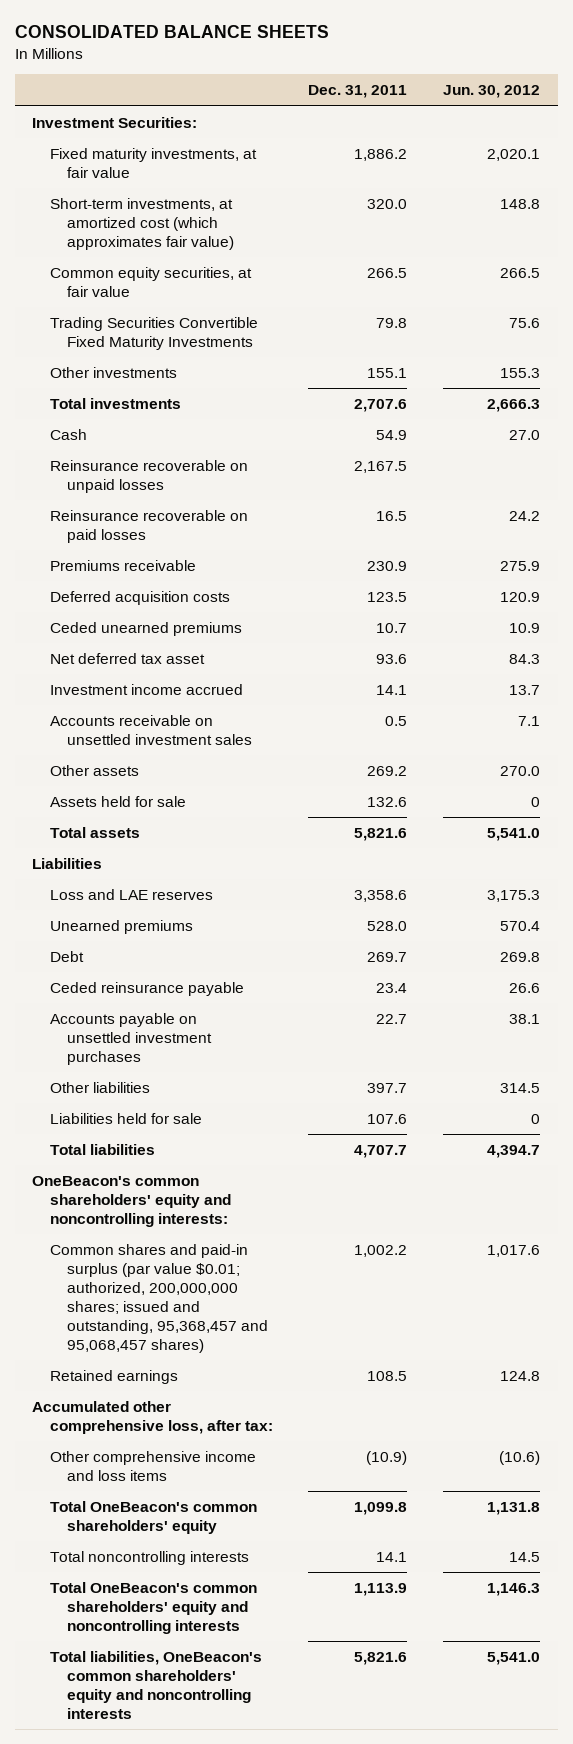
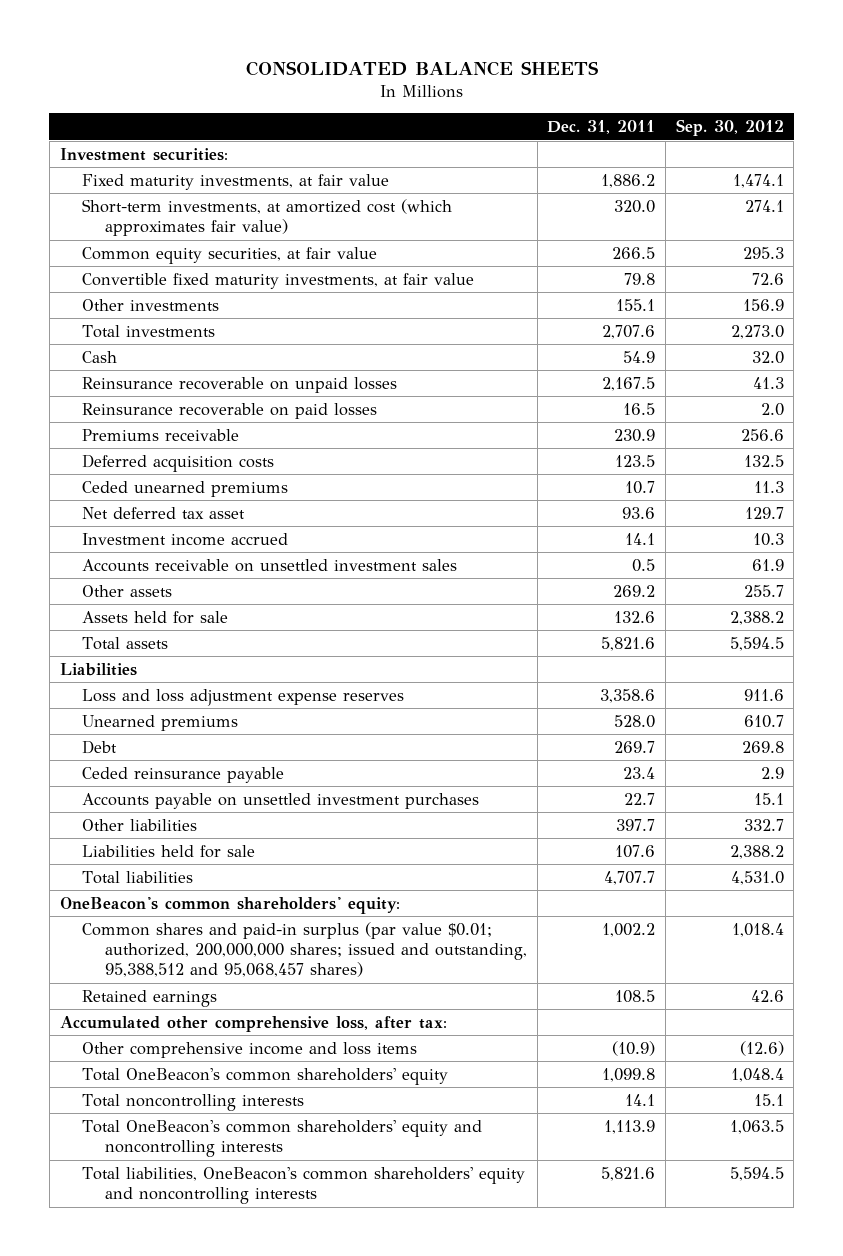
[443,85,541,99] Jun. 30, 2012 -> none
none -> [675,119,784,137] Sep. 30, 2012
[32,116,198,128] Investment Securities: -> [59,147,228,161] Investment securities:
[49,316,258,350] Trading Securities Convertible Fixed Maturity Investments -> [82,272,475,289] Convertible fixed maturity investments, at fair value
[49,888,213,900] Loss and LAE reserves -> [82,688,405,706] Loss and loss adjustment expense reserves
[32,1175,231,1227] OneBeacon's common shareholders' equity and noncontrolling interests: -> [59,896,400,914] OneBeacon's common shareholders' equity:
[49,1243,268,1353] Common shares and paid-in surplus (par value $0.01; authorized, 200,000,000 shares; issued and outstanding, 95,368,457 and 95,068,457 shares) -> [82,921,527,978] Common shares and paid-in surplus (par value $0.01; authorized, 200,000,000 shares; issued and outstanding, 95,388,512 and 95,068,457 shares)

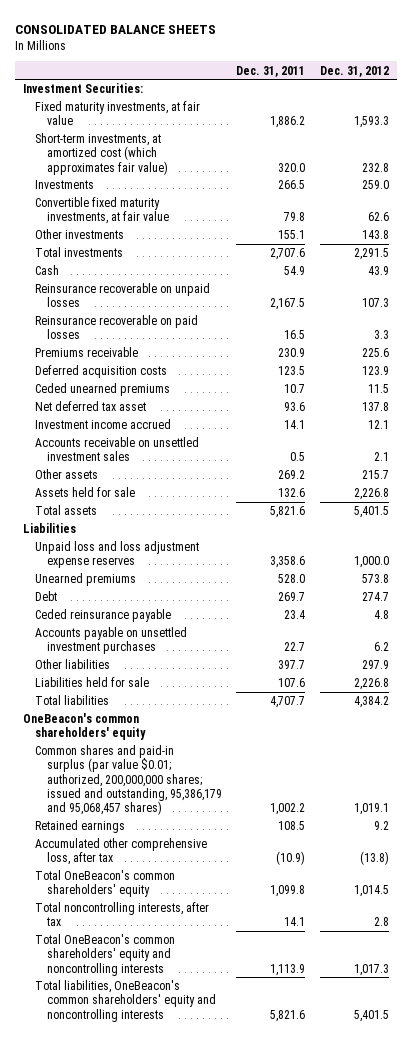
[675,119,784,137] Sep. 30, 2012 -> none
none -> [320,65,390,77] Dec. 31, 2012
[59,147,228,161] Investment securities: -> [22,83,143,94] Investment Securities:
[82,246,378,264] Common equity securities, at fair value -> [34,180,94,190] Investments
[82,688,405,706] Loss and loss adjustment expense reserves -> [34,541,199,569] Unpaid loss and loss adjustment expense reserves
[59,896,400,914] OneBeacon's common shareholders' equity: -> [22,713,146,741] OneBeacon's common shareholders' equity
[82,921,527,978] Common shares and paid-in surplus (par value $0.01; authorized, 200,000,000 shares; issued and outstanding, 95,388,512 and 95,068,457 shares) -> [34,745,222,816] Common shares and paid-in surplus (par value $0.01; authorized, 200,000,000 shares; issued and outstanding, 95,386,179 and 95,068,457 shares)
[59,1015,447,1032] Accumulated other comprehensive loss, after tax: -> none
[82,1041,418,1058] Other comprehensive income and loss items -> [34,838,207,866] Accumulated other comprehensive loss, after tax
[82,1093,305,1111] Total noncontrolling interests -> [34,902,209,927] Total noncontrolling interests, after tax

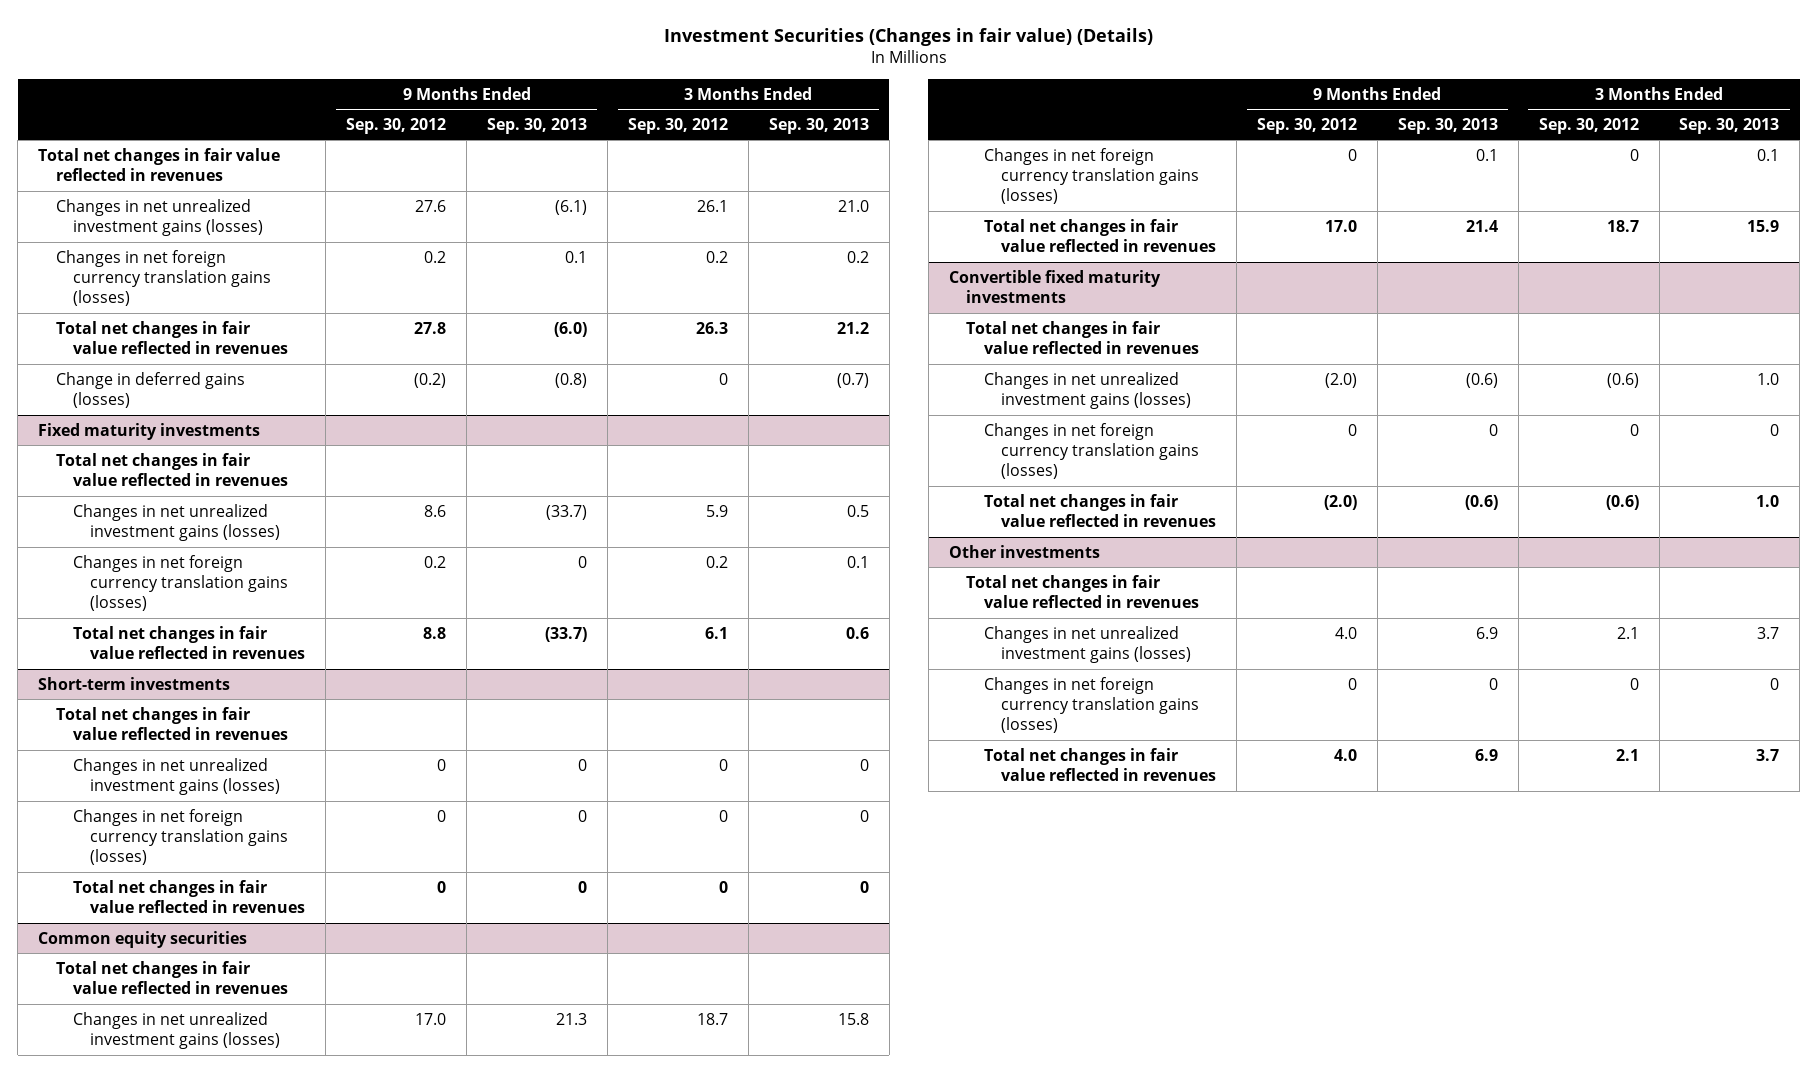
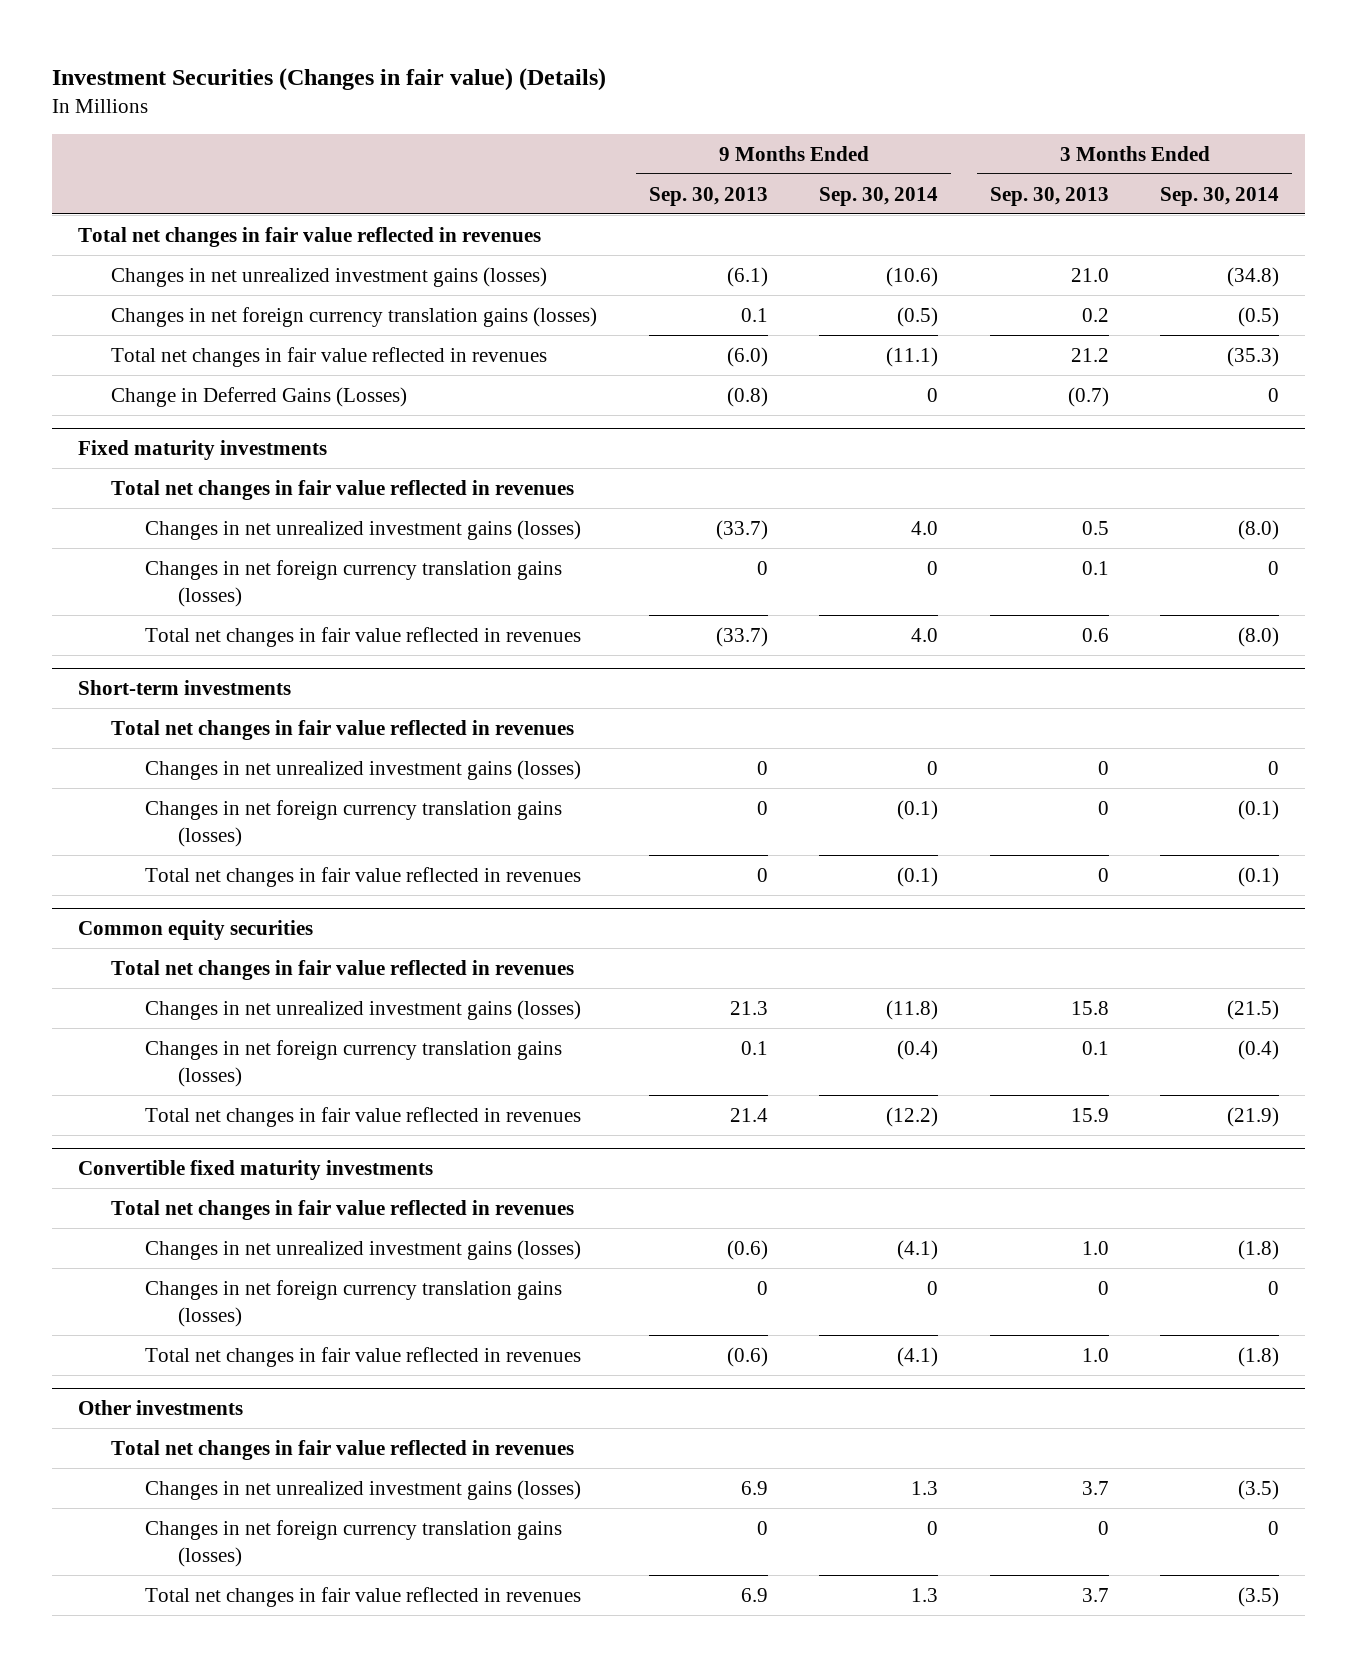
[346,117,447,134] Sep. 30, 2012 -> none
[627,117,728,134] Sep. 30, 2012 -> none
none -> [819,186,939,206] Sep. 30, 2014
none -> [1160,186,1280,206] Sep. 30, 2014
[55,371,245,409] Change in deferred gains (losses) -> [111,386,408,407] Change in Deferred Gains (Losses)

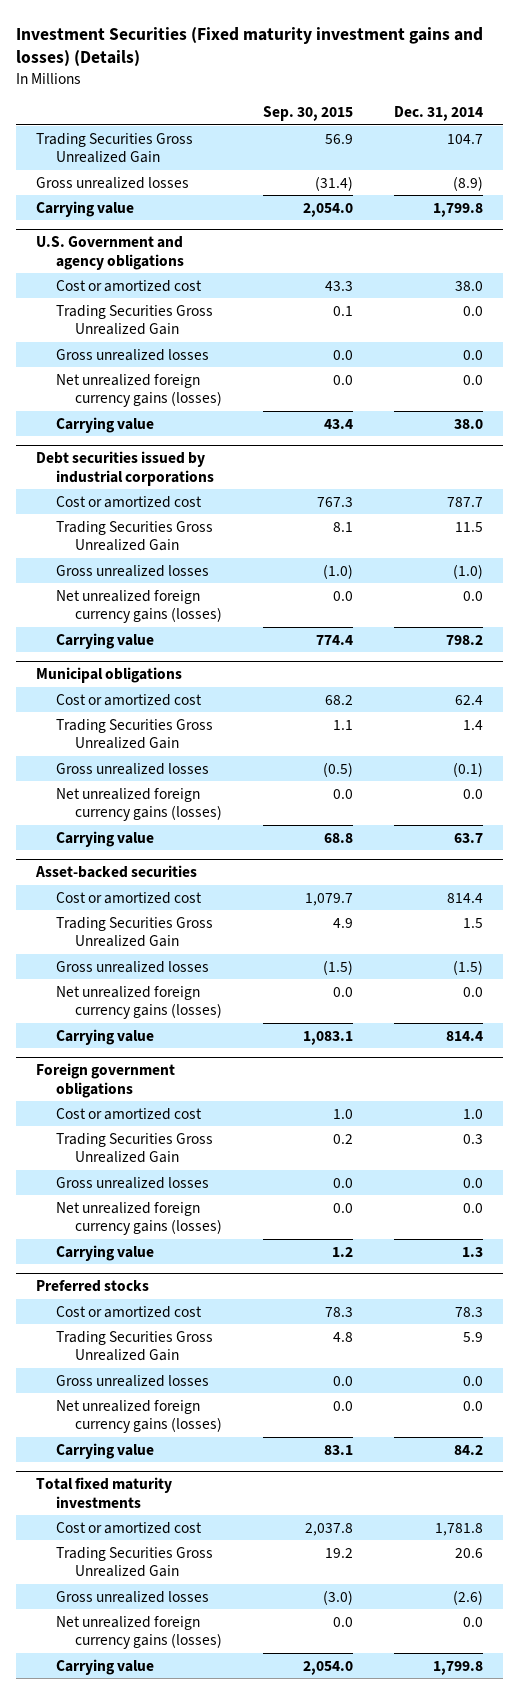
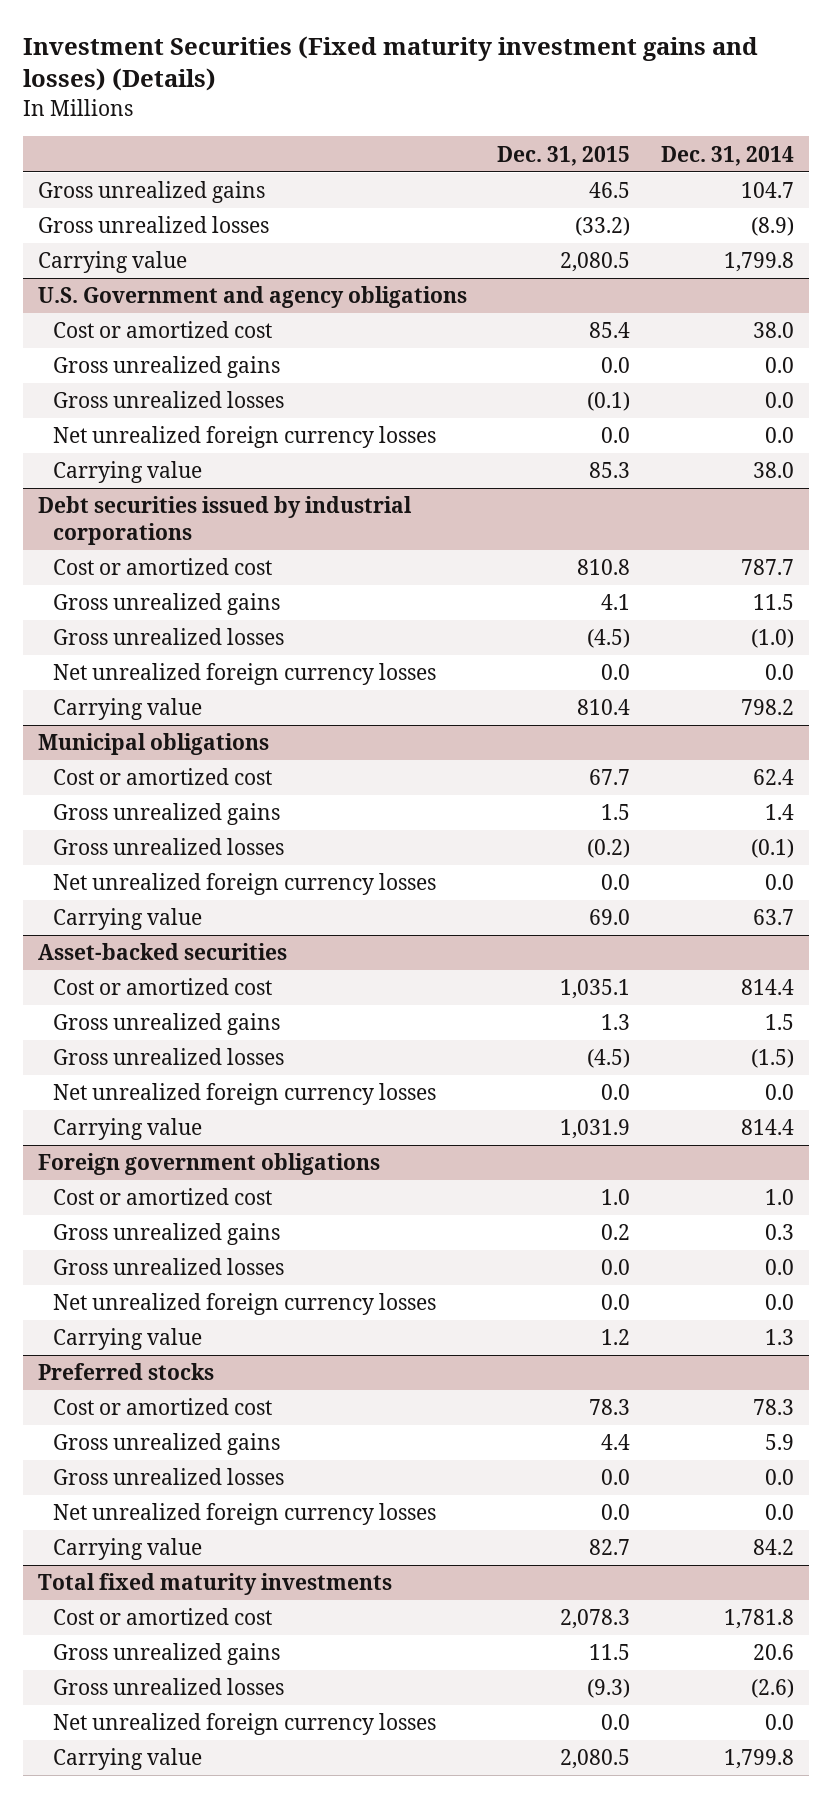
[262,106,353,122] Sep. 30, 2015 -> none
none -> [497,145,631,166] Dec. 31, 2015
[36,132,194,164] Trading Securities Gross Unrealized Gain -> [38,181,266,204] Gross unrealized gains
[55,304,213,336] Trading Securities Gross Unrealized Gain -> [53,356,281,379] Gross unrealized gains
[55,373,222,408] Net unrealized foreign currency gains (losses) -> [53,426,437,449] Net unrealized foreign currency losses
[55,520,213,552] Trading Securities Gross Unrealized Gain -> [53,593,281,616] Gross unrealized gains
[55,589,222,624] Net unrealized foreign currency gains (losses) -> [53,663,437,686] Net unrealized foreign currency losses
[55,718,213,750] Trading Securities Gross Unrealized Gain -> [53,803,281,826] Gross unrealized gains
[55,787,222,822] Net unrealized foreign currency gains (losses) -> [53,873,437,896] Net unrealized foreign currency losses
[55,916,213,948] Trading Securities Gross Unrealized Gain -> [53,1013,281,1036] Gross unrealized gains
[55,985,222,1020] Net unrealized foreign currency gains (losses) -> [53,1083,437,1106] Net unrealized foreign currency losses
[55,1132,213,1164] Trading Securities Gross Unrealized Gain -> [53,1223,281,1246] Gross unrealized gains
[55,1201,222,1236] Net unrealized foreign currency gains (losses) -> [53,1293,437,1316] Net unrealized foreign currency losses
[55,1330,213,1362] Trading Securities Gross Unrealized Gain -> [53,1433,281,1456] Gross unrealized gains
[55,1399,222,1434] Net unrealized foreign currency gains (losses) -> [53,1503,437,1526] Net unrealized foreign currency losses
[55,1546,213,1578] Trading Securities Gross Unrealized Gain -> [53,1643,281,1666] Gross unrealized gains
[55,1615,222,1650] Net unrealized foreign currency gains (losses) -> [53,1713,437,1736] Net unrealized foreign currency losses

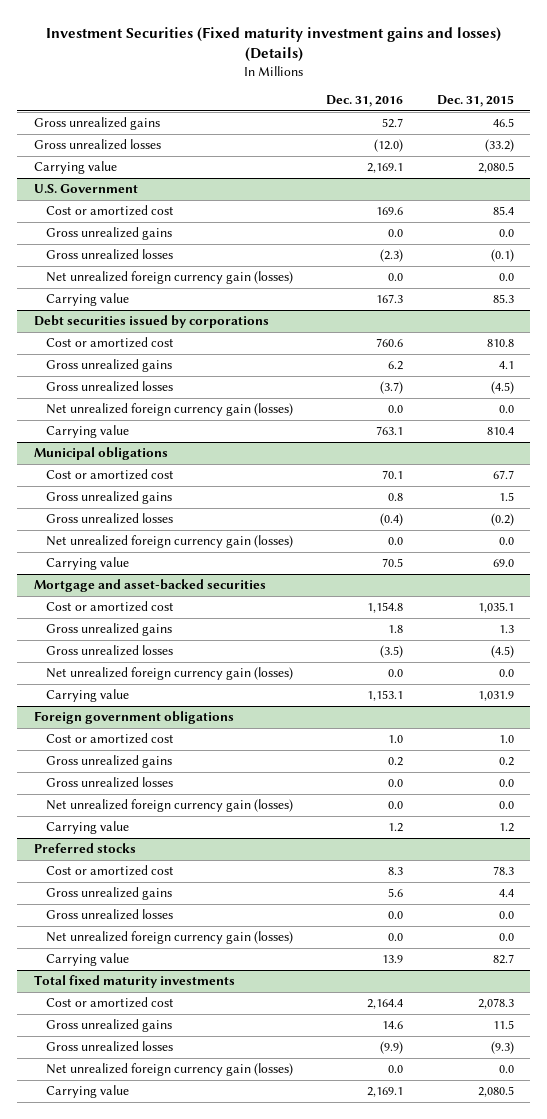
[660,145,794,166] Dec. 31, 2014 -> none
none -> [326,95,404,108] Dec. 31, 2016
[38,286,468,309] U.S. Government and agency obligations -> [33,184,138,194] U.S. Government
[53,426,437,449] Net unrealized foreign currency losses -> [45,271,293,285] Net unrealized foreign currency gain (losses)
[38,496,413,545] Debt securities issued by industrial corporations -> [33,315,269,329] Debt securities issued by corporations
[53,663,437,686] Net unrealized foreign currency losses -> [45,403,293,417] Net unrealized foreign currency gain (losses)
[53,873,437,896] Net unrealized foreign currency losses -> [45,535,293,549] Net unrealized foreign currency gain (losses)
[38,943,288,961] Asset-backed securities -> [33,579,266,593] Mortgage and asset-backed securities
[53,1083,437,1106] Net unrealized foreign currency losses -> [45,667,293,681] Net unrealized foreign currency gain (losses)
[53,1293,437,1316] Net unrealized foreign currency losses -> [45,799,293,813] Net unrealized foreign currency gain (losses)
[53,1503,437,1526] Net unrealized foreign currency losses -> [45,931,293,945] Net unrealized foreign currency gain (losses)
[53,1713,437,1736] Net unrealized foreign currency losses -> [45,1063,293,1077] Net unrealized foreign currency gain (losses)

